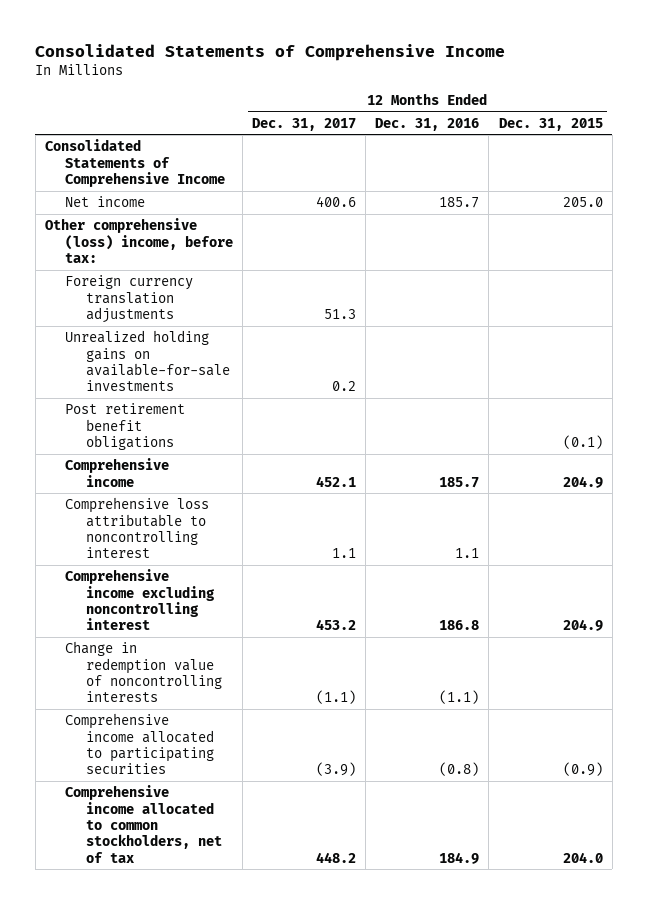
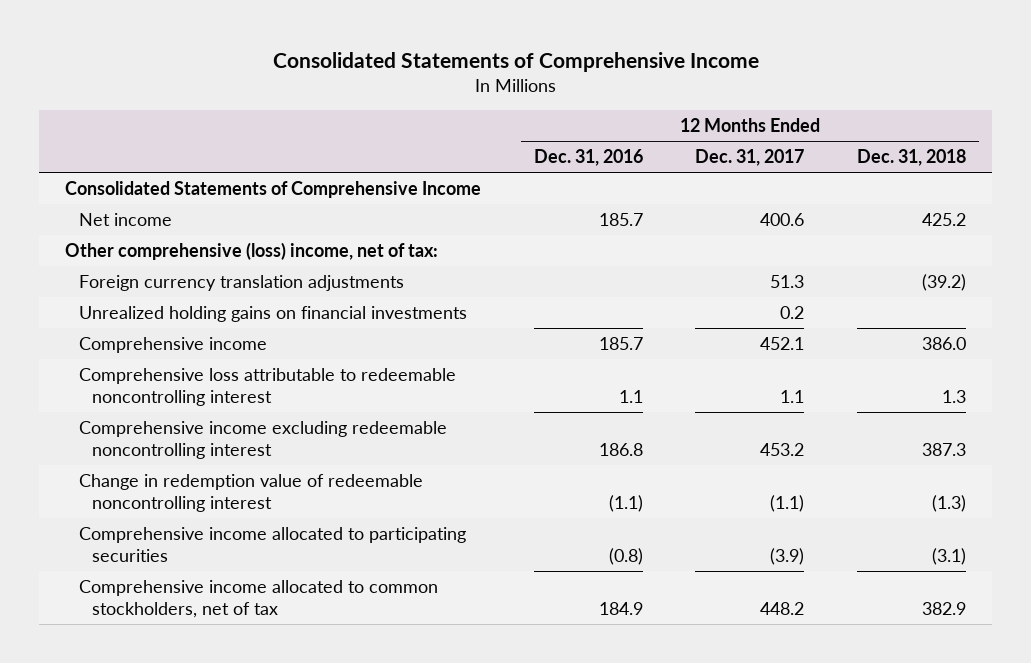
[498,117,603,131] Dec. 31, 2015 -> none
none -> [856,149,966,167] Dec. 31, 2018
[44,218,234,263] Other comprehensive (loss) income, before tax: -> [65,242,439,261] Other comprehensive (loss) income, net of tax:
[65,403,186,450] Post retirement benefit obligations -> none
[65,330,230,392] Unrealized holding gains on available-for-sale investments -> [78,306,467,323] Unrealized holding gains on financial investments
[65,497,210,559] Comprehensive loss attributable to noncontrolling interest -> [78,368,456,406] Comprehensive loss attributable to redeemable noncontrolling interest
[65,569,215,631] Comprehensive income excluding noncontrolling interest -> [78,421,447,459] Comprehensive income excluding redeemable noncontrolling interest
[65,641,222,703] Change in redemption value of noncontrolling interests -> [78,474,423,512] Change in redemption value of redeemable noncontrolling interest

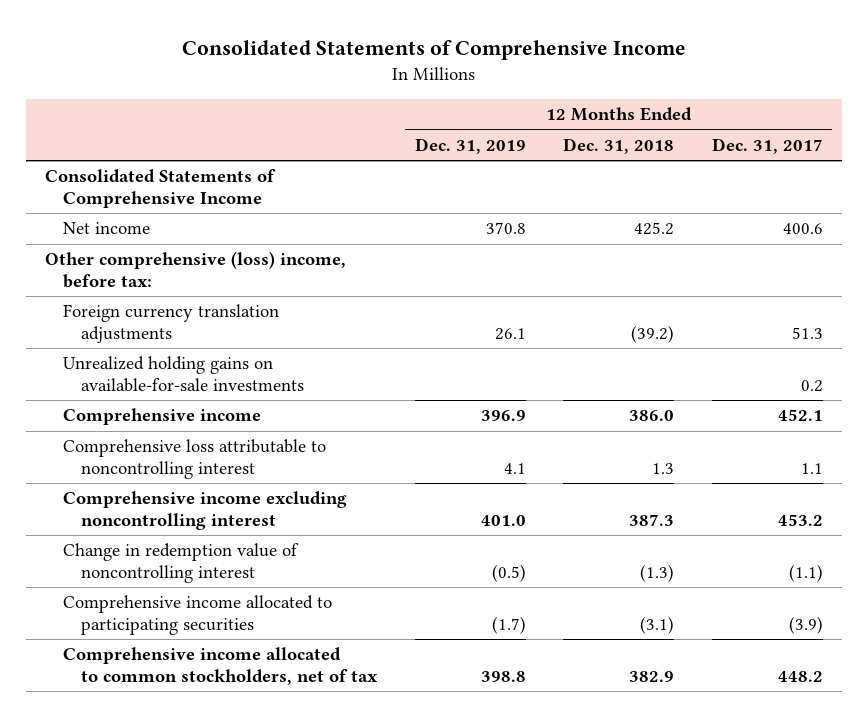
[533,149,643,167] Dec. 31, 2016 -> none
none -> [414,137,526,154] Dec. 31, 2019
[65,242,439,261] Other comprehensive (loss) income, net of tax: -> [44,251,346,288] Other comprehensive (loss) income, before tax:
[78,306,467,323] Unrealized holding gains on financial investments -> [62,356,304,392] Unrealized holding gains on available-for-sale investments
[78,368,456,406] Comprehensive loss attributable to redeemable noncontrolling interest -> [62,439,326,479] Comprehensive loss attributable to noncontrolling interest
[78,421,447,459] Comprehensive income excluding redeemable noncontrolling interest -> [62,491,347,530] Comprehensive income excluding noncontrolling interest
[78,474,423,512] Change in redemption value of redeemable noncontrolling interest -> [62,543,299,583] Change in redemption value of noncontrolling interest

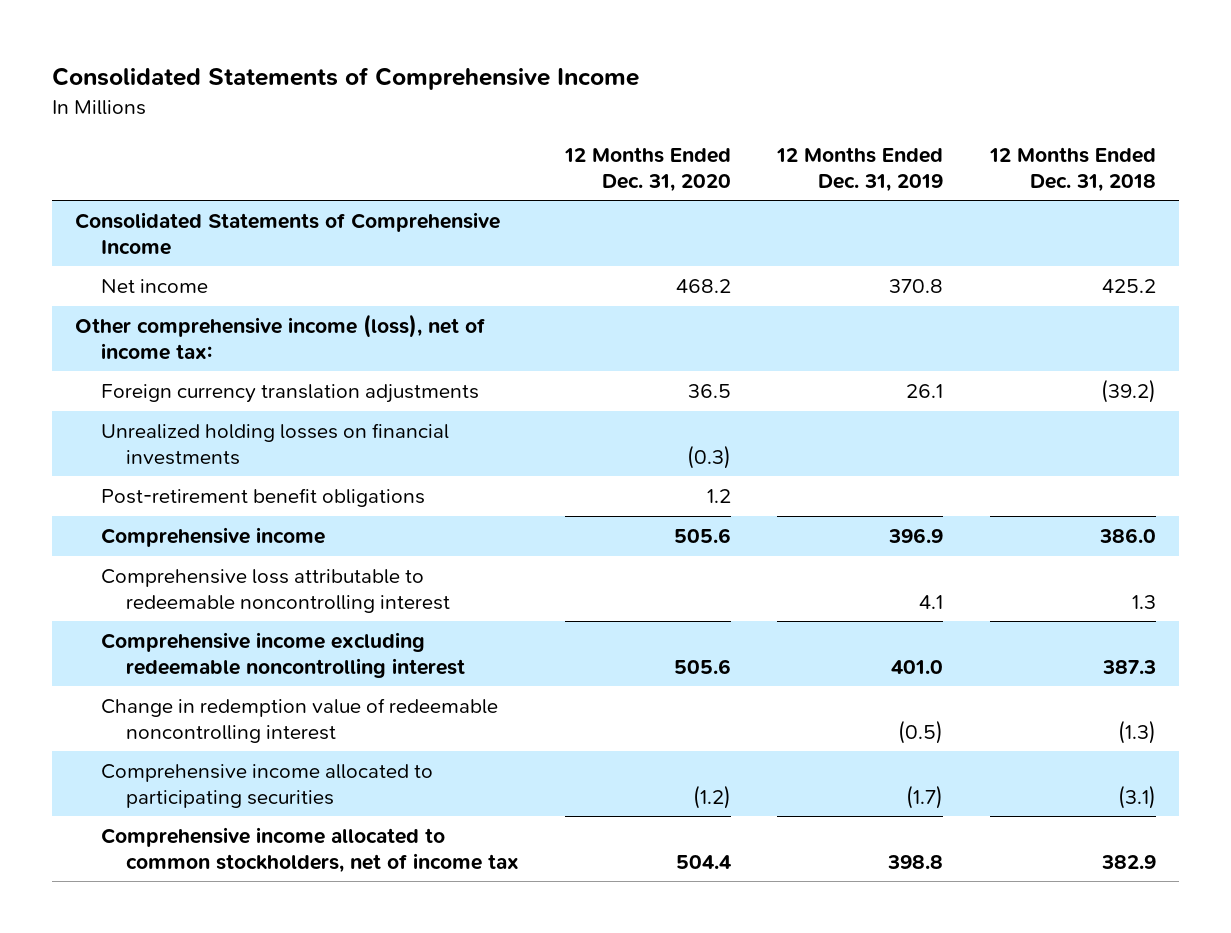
[711,137,823,154] Dec. 31, 2017 -> none
none -> [564,146,732,192] 12 Months Ended Dec. 31, 2020
[44,251,346,288] Other comprehensive (loss) income, before tax: -> [75,313,487,360] Other comprehensive income (loss), net of income tax:
[62,356,304,392] Unrealized holding gains on available-for-sale investments -> [100,422,449,465] Unrealized holding losses on financial investments
none -> [100,487,425,507] Post-retirement benefit obligations
[62,439,326,479] Comprehensive loss attributable to noncontrolling interest -> [100,568,451,613] Comprehensive loss attributable to redeemable noncontrolling interest
[62,491,347,530] Comprehensive income excluding noncontrolling interest -> [100,631,466,678] Comprehensive income excluding redeemable noncontrolling interest
[62,543,299,583] Change in redemption value of noncontrolling interest -> [100,697,498,743] Change in redemption value of redeemable noncontrolling interest
[62,647,378,685] Comprehensive income allocated to common stockholders, net of tax -> [100,826,520,873] Comprehensive income allocated to common stockholders, net of income tax

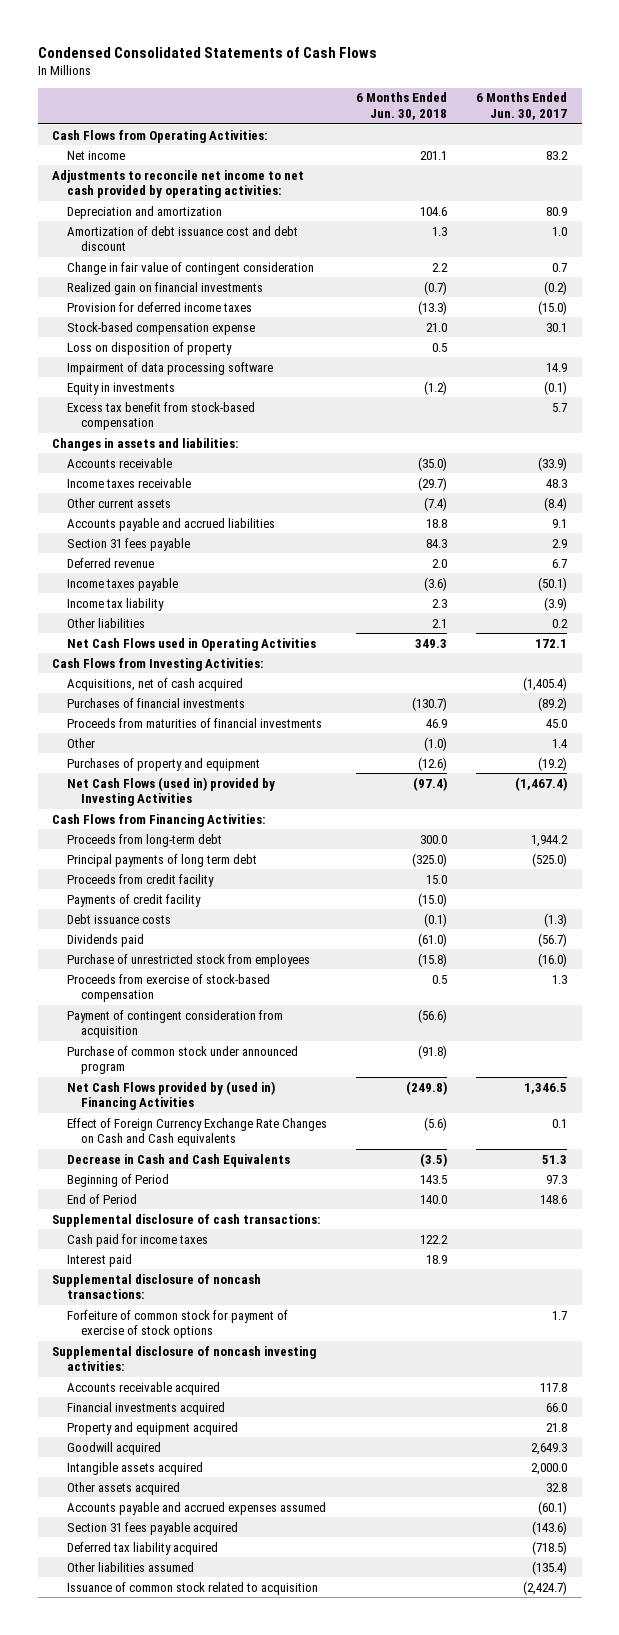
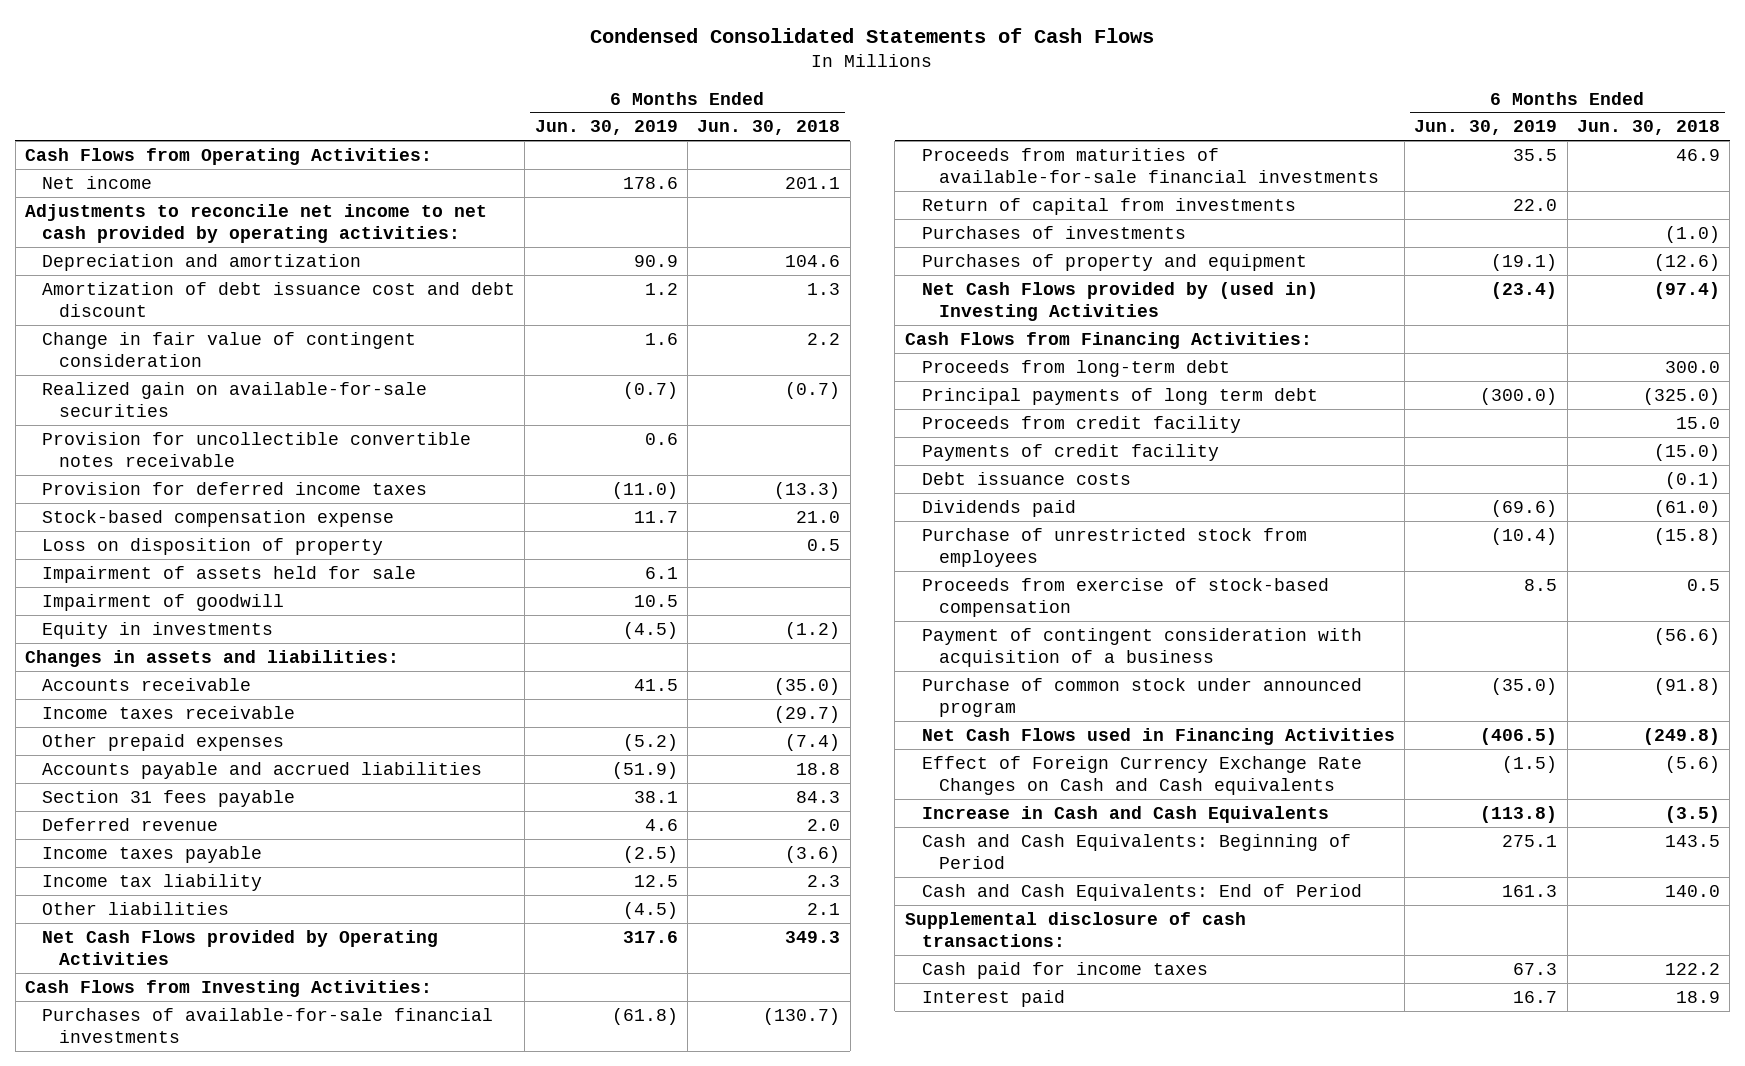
[476,92,568,121] 6 Months Ended Jun. 30, 2017 -> none
none -> [534,120,678,136] Jun. 30, 2019
[66,281,263,295] Realized gain on financial investments -> none
none -> [42,381,428,418] Realized gain on available-for-sale securities
none -> [42,431,472,468] Provision for uncollectible convertible notes receivable
[66,361,273,375] Impairment of data processing software -> none
none -> [42,565,417,583] Impairment of assets held for sale
none -> [42,593,285,611] Impairment of goodwill
[66,401,255,431] Excess tax benefit from stock-based compensation -> none
[66,497,171,508] Other current assets -> none
none -> [42,733,285,751] Other prepaid expenses
[66,637,316,651] Net Cash Flows used in Operating Activities -> [42,929,439,966] Net Cash Flows provided by Operating Activities
[66,677,243,691] Acquisitions, net of cash acquired -> none
[66,737,95,748] Other -> none
[66,697,245,708] Purchases of financial investments -> [42,1007,494,1044] Purchases of available-for-sale financial investments
[66,717,322,728] Proceeds from maturities of financial investments -> [921,147,1380,184] Proceeds from maturities of available-for-sale financial investments
none -> [921,197,1296,215] Return of capital from investments
none -> [921,225,1186,239] Purchases of investments
[66,776,275,807] Net Cash Flows (used in) provided by Investing Activities -> [921,281,1318,322] Net Cash Flows provided by (used in) Investing Activities
[66,1009,283,1039] Payment of contingent consideration from acquisition -> [921,627,1362,668] Payment of contingent consideration with acquisition of a business
[66,1080,275,1111] Net Cash Flows provided by (used in) Financing Activities -> [921,727,1395,745] Net Cash Flows used in Financing Activities
[66,1153,290,1167] Decrease in Cash and Cash Equivalents -> [921,805,1329,823] Increase in Cash and Cash Equivalents
[66,1173,169,1187] Beginning of Period -> [921,833,1351,870] Cash and Cash Equivalents: Beginning of Period
[66,1193,137,1204] End of Period -> [921,883,1362,901] Cash and Cash Equivalents: End of Period
[52,1273,262,1300] Supplemental disclosure of noncash transactions: -> none
[66,1309,288,1339] Forfeiture of common stock for payment of exercise of stock options -> none
[52,1345,317,1372] Supplemental disclosure of noncash investing activities: -> none
[66,1381,220,1395] Accounts receivable acquired -> none
[66,1401,225,1415] Financial investments acquired -> none
[66,1421,238,1435] Property and equipment acquired -> none
[66,1441,161,1455] Goodwill acquired -> none
[66,1461,203,1475] Intangible assets acquired -> none
[66,1481,180,1495] Other assets acquired -> none
[66,1501,326,1515] Accounts payable and accrued expenses assumed -> none
[66,1521,238,1535] Section 31 fees payable acquired -> none
[66,1541,218,1555] Deferred tax liability acquired -> none
[66,1561,194,1572] Other liabilities assumed -> none
[66,1581,318,1595] Issuance of common stock related to acquisition -> none

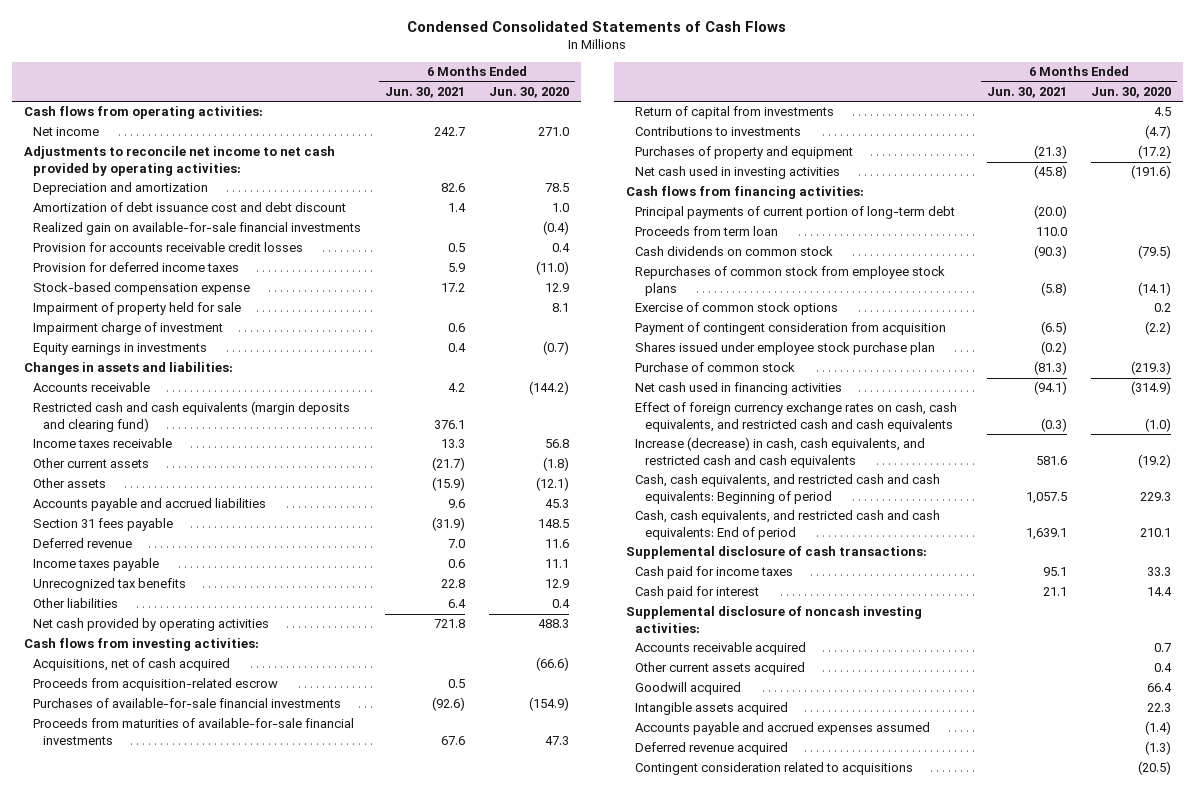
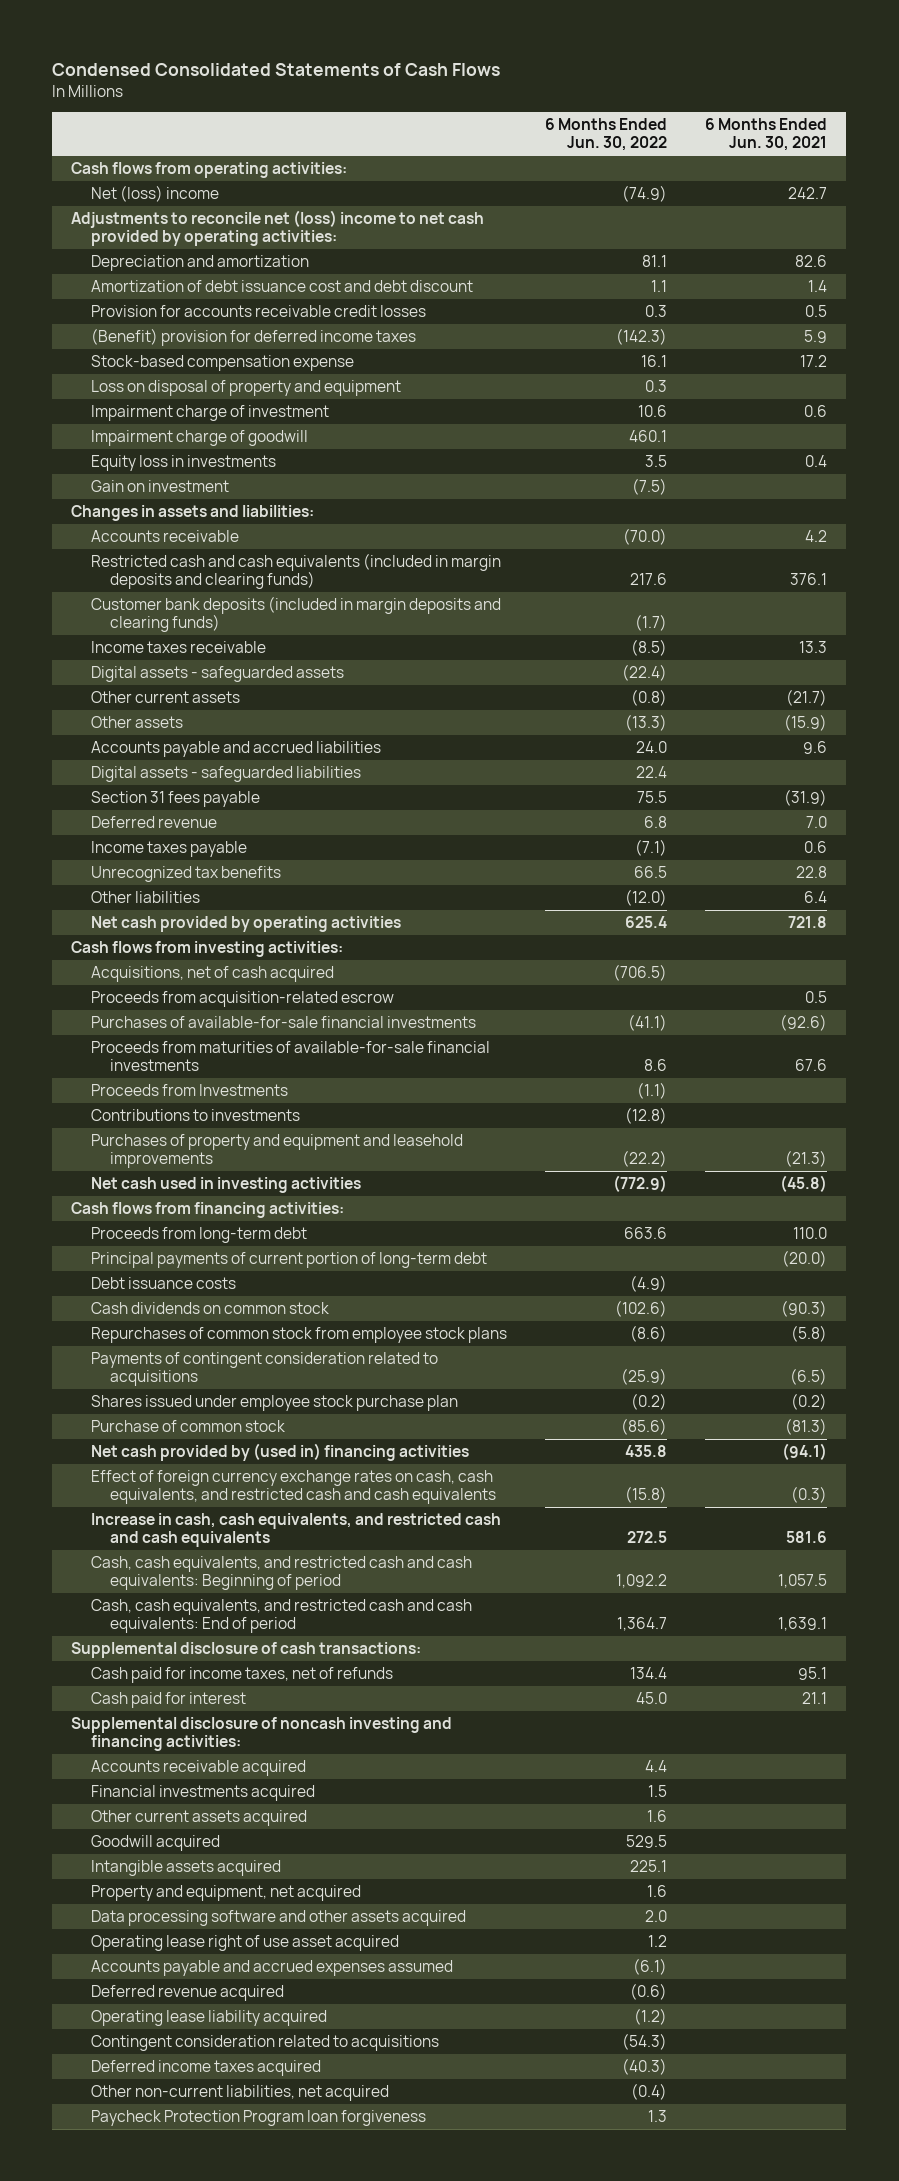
[489,87,570,99] Jun. 30, 2020 -> none
none -> [545,117,668,152] 6 Months Ended Jun. 30, 2022
[33,127,100,137] Net income -> [90,184,219,202] Net (loss) income
[23,146,335,176] Adjustments to reconcile net income to net cash provided by operating activities: -> [71,209,485,247] Adjustments to reconcile net (loss) income to net cash provided by operating activities:
[33,222,362,236] Realized gain on available-for-sale financial investments -> none
[33,262,240,273] Provision for deferred income taxes -> [90,327,416,346] (Benefit) provision for deferred income taxes
[33,302,242,316] Impairment of property held for sale -> none
none -> [90,379,401,396] Loss on disposal of property and equipment
none -> [90,429,308,446] Impairment charge of goodwill
[33,343,208,356] Equity earnings in investments -> [90,454,276,471] Equity loss in investments
none -> [90,479,229,492] Gain on investment
[33,401,351,432] Restricted cash and cash equivalents (margin deposits and clearing fund) -> [90,552,501,590] Restricted cash and cash equivalents (included in margin deposits and clearing funds)
none -> [90,595,501,633] Customer bank deposits (included in margin deposits and clearing funds)
none -> [90,665,344,682] Digital assets - safeguarded assets
none -> [90,765,361,782] Digital assets - safeguarded liabilities
[635,106,835,120] Return of capital from investments -> none
none -> [90,1083,288,1096] Proceeds from Investments
[635,146,854,160] Purchases of property and equipment -> [90,1133,463,1169] Purchases of property and equipment and leasehold improvements
none -> [90,1226,307,1243] Proceeds from long-term debt
[635,226,779,237] Proceeds from term loan -> none
none -> [90,1276,236,1289] Debt issuance costs
[635,302,839,316] Exercise of common stock options -> none
[635,322,947,336] Payment of contingent consideration from acquisition -> [90,1351,438,1387] Payments of contingent consideration related to acquisitions
[635,382,843,396] Net cash used in financing activities -> [90,1442,469,1461] Net cash provided by (used in) financing activities
[635,437,926,468] Increase (decrease) in cash, cash equivalents, and restricted cash and cash equivalents -> [90,1512,501,1548] Increase in cash, cash equivalents, and restricted cash and cash equivalents
[635,566,794,580] Cash paid for income taxes -> [90,1666,393,1683] Cash paid for income taxes, net of refunds
[625,606,922,633] Supplemental disclosure of noncash investing activities: -> [71,1716,453,1752] Supplemental disclosure of noncash investing and financing activities:
none -> [90,1784,315,1801] Financial investments acquired
none -> [90,1884,361,1901] Property and equipment, net acquired
none -> [90,1909,466,1926] Data processing software and other assets acquired
none -> [90,1934,399,1951] Operating lease right of use asset acquired
none -> [90,2009,327,2026] Operating lease liability acquired
none -> [90,2059,321,2076] Deferred income taxes acquired
none -> [90,2084,389,2101] Other non-current liabilities, net acquired
none -> [90,2109,426,2126] Paycheck Protection Program loan forgiveness

